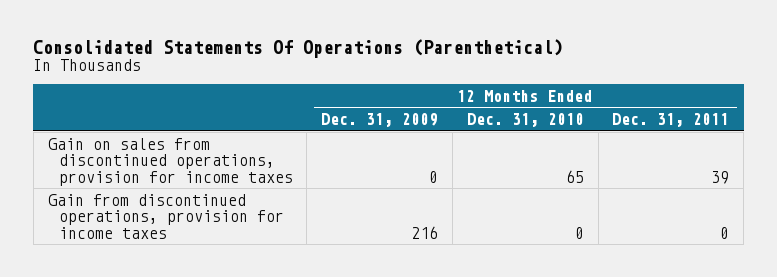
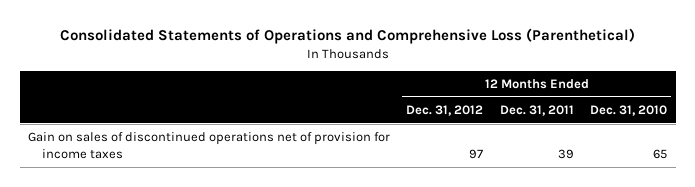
[33,38,564,58] Consolidated Statements Of Operations (Parenthetical) -> [59,28,635,45] Consolidated Statements of Operations and Comprehensive Loss (Parenthetical)
[321,113,439,128] Dec. 31, 2009 -> none
none -> [406,104,484,116] Dec. 31, 2012
[47,193,284,239] Gain from discontinued operations, provision for income taxes -> none
[47,137,293,186] Gain on sales from discontinued operations, provision for income taxes -> [28,132,391,159] Gain on sales of discontinued operations net of provision for income taxes

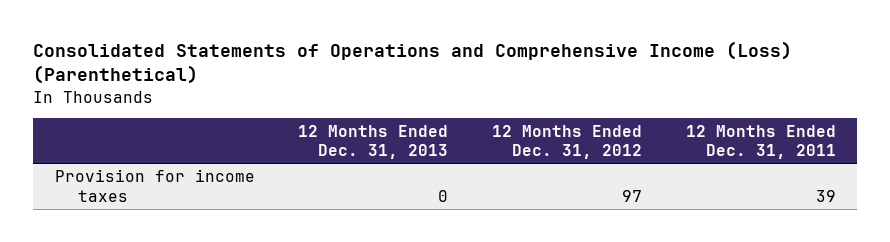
[59,28,635,45] Consolidated Statements of Operations and Comprehensive Loss (Parenthetical) -> [32,41,792,85] Consolidated Statements of Operations and Comprehensive Income (Loss) (Parenthetical)
[590,104,668,116] Dec. 31, 2010 -> none
none -> [298,124,449,160] 12 Months Ended Dec. 31, 2013
[28,132,391,159] Gain on sales of discontinued operations net of provision for income taxes -> [54,169,255,202] Provision for income taxes

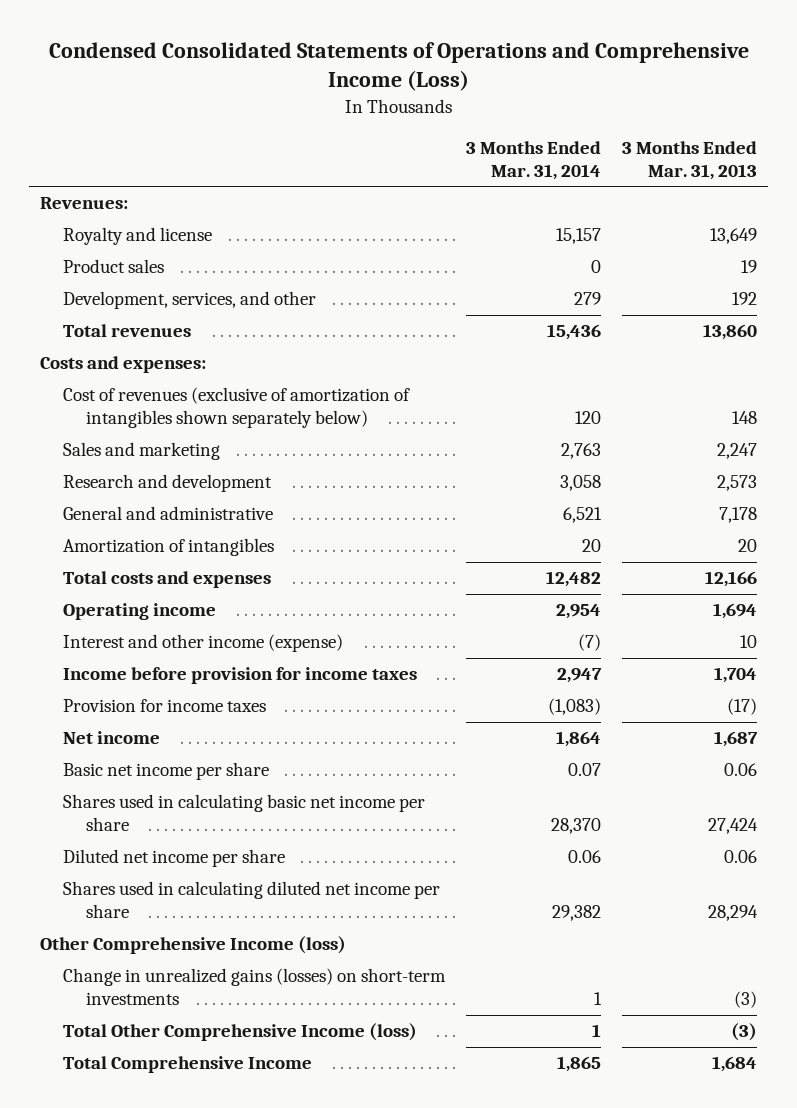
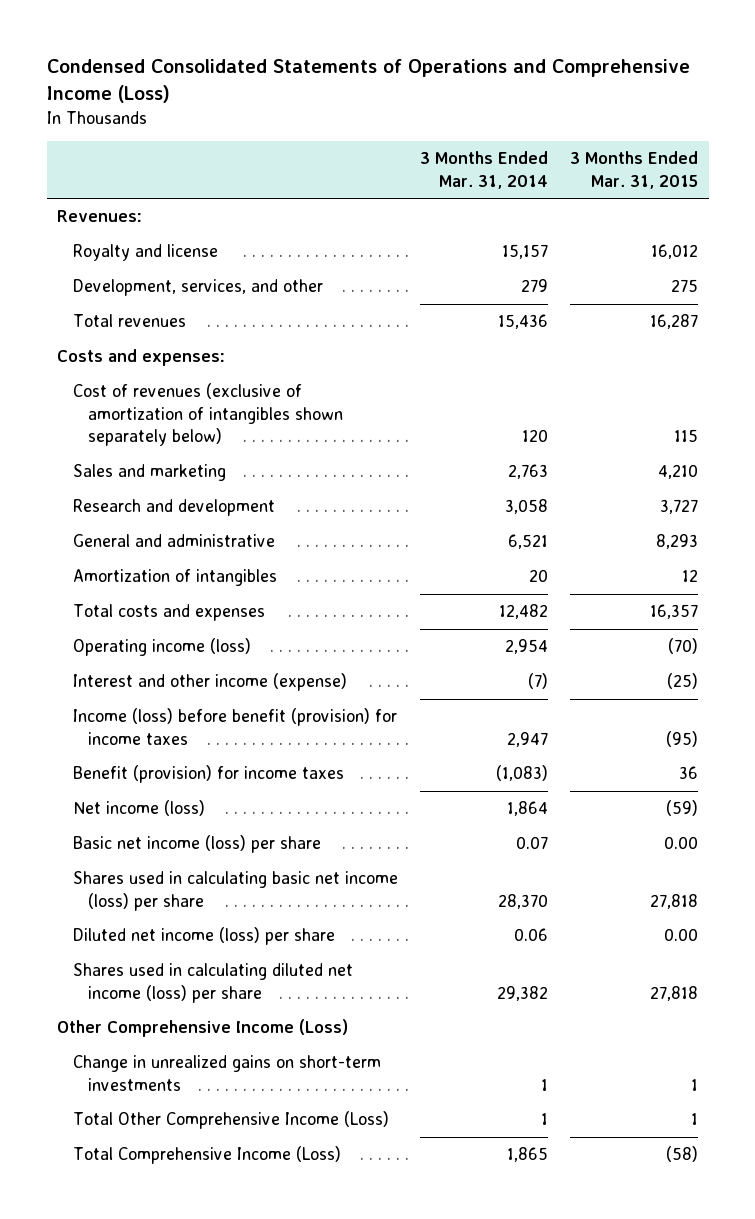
[622,140,758,180] 3 Months Ended Mar. 31, 2013 -> none
none -> [569,151,698,189] 3 Months Ended Mar. 31, 2015
[63,259,165,274] Product sales -> none
[63,603,217,621] Operating income -> [72,638,251,657] Operating income (loss)
[63,667,418,685] Income before provision for income taxes -> [72,708,397,745] Income (loss) before benefit (provision) for income taxes
[63,699,267,713] Provision for income taxes -> [72,765,344,784] Benefit (provision) for income taxes
[63,731,161,745] Net income -> [72,800,205,817] Net income (loss)
[63,762,270,781] Basic net income per share -> [72,835,321,854] Basic net income (loss) per share
[63,794,426,832] Shares used in calculating basic net income per share -> [72,871,398,911] Shares used in calculating basic net income (loss) per share
[63,849,286,868] Diluted net income per share -> [72,927,335,946] Diluted net income (loss) per share
[63,881,441,919] Shares used in calculating diluted net income per share -> [72,963,353,1003] Shares used in calculating diluted net income (loss) per share
[39,936,346,955] Other Comprehensive Income (loss) -> [57,1019,349,1038] Other Comprehensive Income (Loss)
[63,968,447,1006] Change in unrealized gains (losses) on short-term investments -> [72,1055,381,1091] Change in unrealized gains on short-term investments
[63,1023,418,1042] Total Other Comprehensive Income (loss) -> [72,1111,389,1130] Total Other Comprehensive Income (Loss)
[63,1056,313,1074] Total Comprehensive Income -> [72,1146,341,1165] Total Comprehensive Income (Loss)

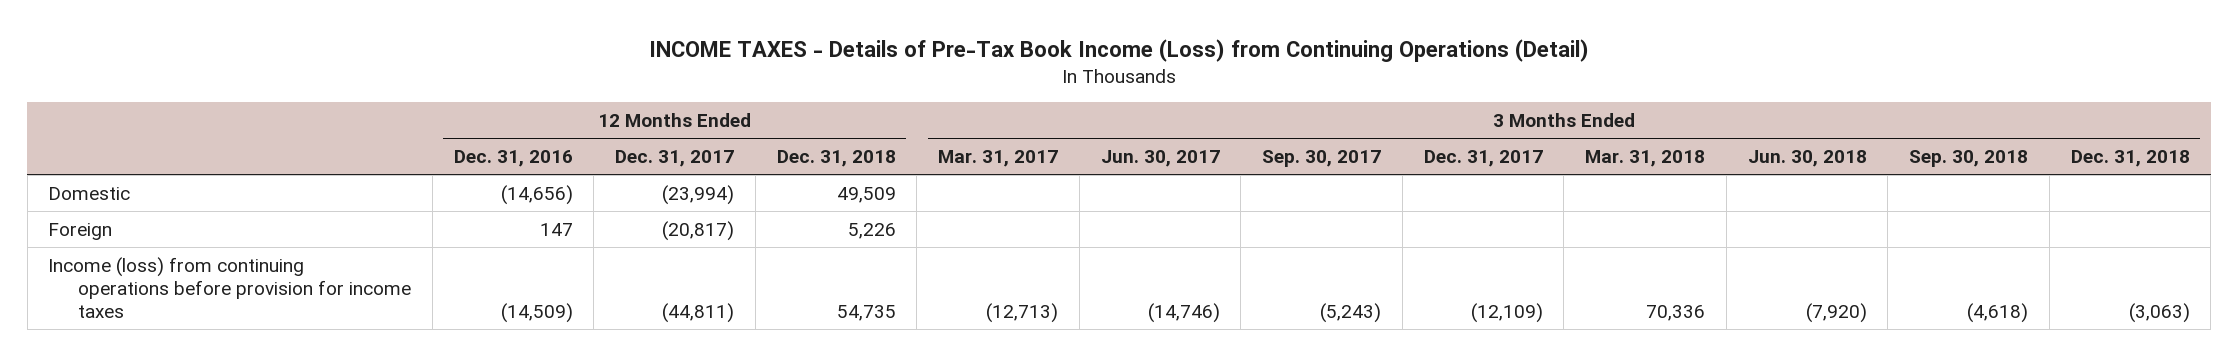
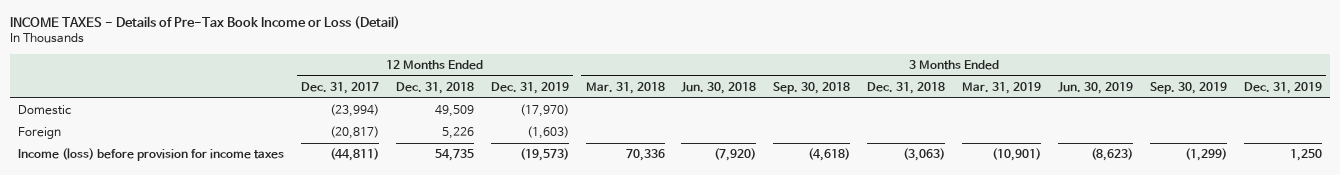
[648,38,1589,62] INCOME TAXES - Details of Pre-Tax Book Income (Loss) from Continuing Operations (Detail) -> [9,16,400,30] INCOME TAXES - Details of Pre-Tax Book Income or Loss (Detail)
[453,150,573,168] Dec. 31, 2016 -> none
[938,150,1059,168] Mar. 31, 2017 -> none
[1100,150,1220,168] Jun. 30, 2017 -> none
[1262,150,1382,168] Sep. 30, 2017 -> none
[1423,150,1543,168] Dec. 31, 2017 -> none
none -> [490,81,569,94] Dec. 31, 2019
none -> [962,81,1042,94] Mar. 31, 2019
none -> [1057,81,1133,94] Jun. 30, 2019
none -> [1149,81,1227,94] Sep. 30, 2019
none -> [1243,81,1322,94] Dec. 31, 2019
[48,256,412,318] Income (loss) from continuing operations before provision for income taxes -> [18,148,285,162] Income (loss) before provision for income taxes

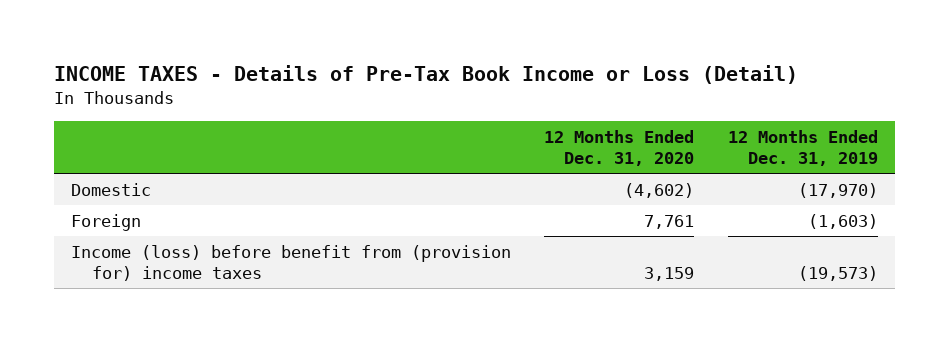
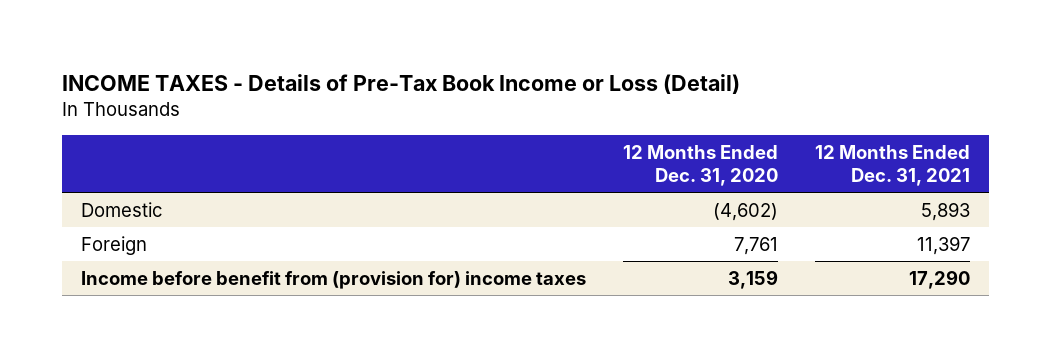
[727,129,878,166] 12 Months Ended Dec. 31, 2019 -> none
none -> [815,144,971,187] 12 Months Ended Dec. 31, 2021
[70,244,511,281] Income (loss) before benefit from (provision for) income taxes -> [80,270,586,289] Income before benefit from (provision for) income taxes

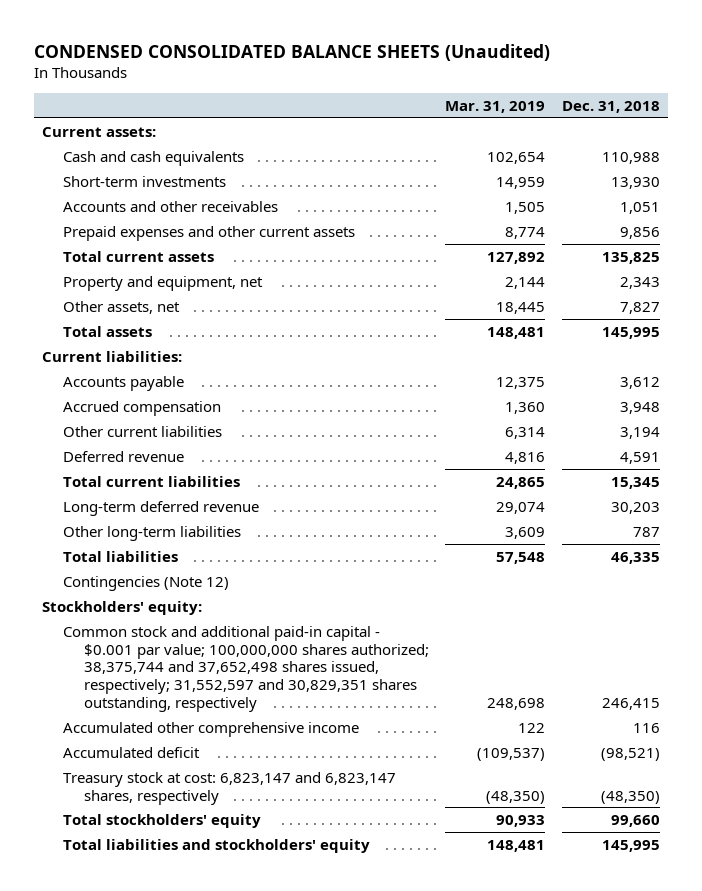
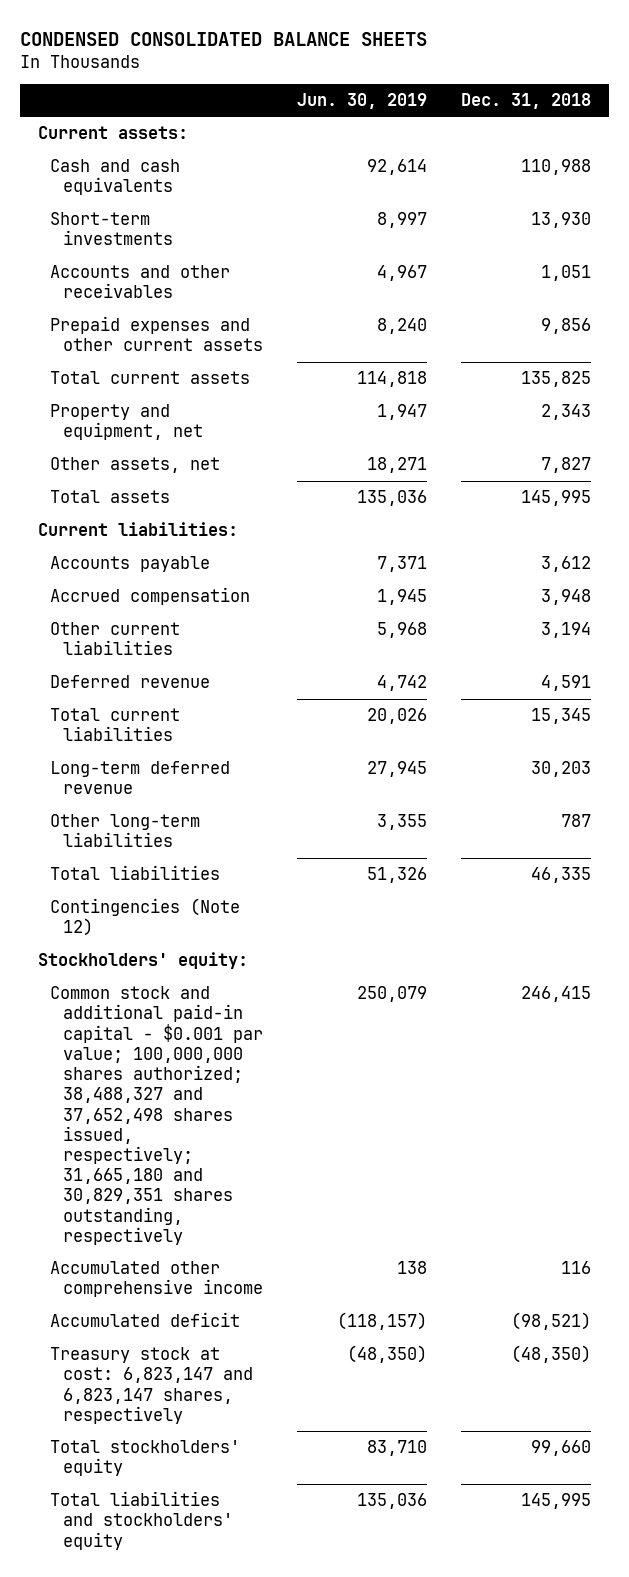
[34,43,551,61] CONDENSED CONSOLIDATED BALANCE SHEETS (Unaudited) -> [20,31,428,46] CONDENSED CONSOLIDATED BALANCE SHEETS
[445,100,546,113] Mar. 31, 2019 -> none
none -> [297,93,428,110] Jun. 30, 2019
[63,625,430,712] Common stock and additional paid-in capital - $0.001 par value; 100,000,000 shares authorized; 38,375,744 and 37,652,498 shares issued, respectively; 31,552,597 and 30,829,351 shares outstanding, respectively -> [50,986,263,1245] Common stock and additional paid-in capital - $0.001 par value; 100,000,000 shares authorized; 38,488,327 and 37,652,498 shares issued, respectively; 31,665,180 and 30,829,351 shares outstanding, respectively

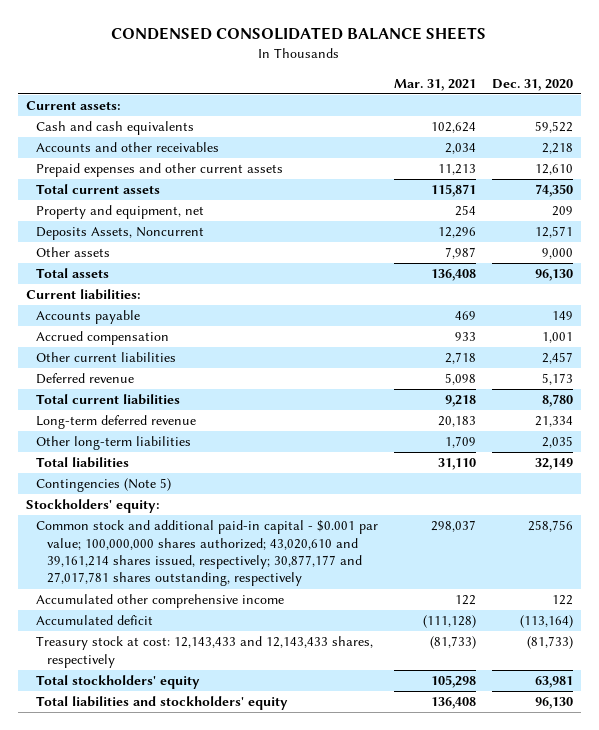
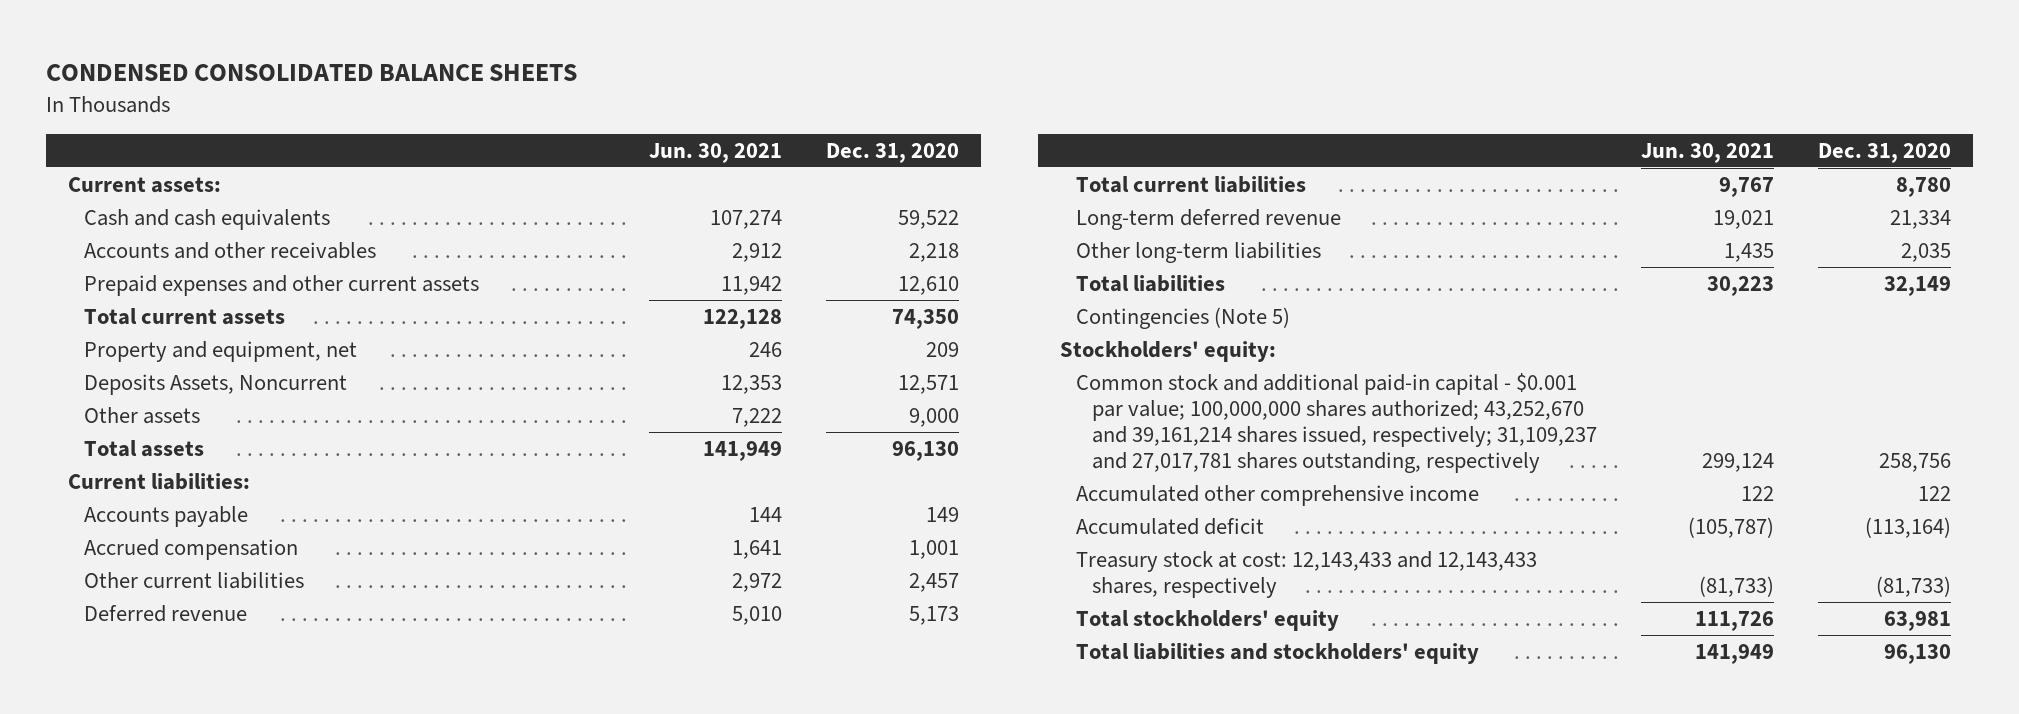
[394,78,477,91] Mar. 31, 2021 -> none
none -> [649,142,783,163] Jun. 30, 2021
[36,520,379,587] Common stock and additional paid-in capital - $0.001 par value; 100,000,000 shares authorized; 43,020,610 and 39,161,214 shares issued, respectively; 30,877,177 and 27,017,781 shares outstanding, respectively -> [1075,372,1597,474] Common stock and additional paid-in capital - $0.001 par value; 100,000,000 shares authorized; 43,252,670 and 39,161,214 shares issued, respectively; 31,109,237 and 27,017,781 shares outstanding, respectively

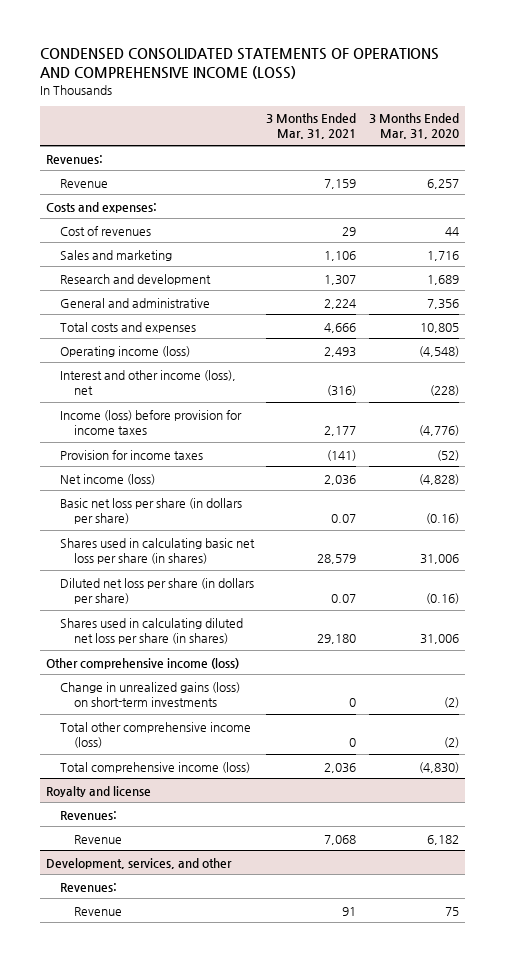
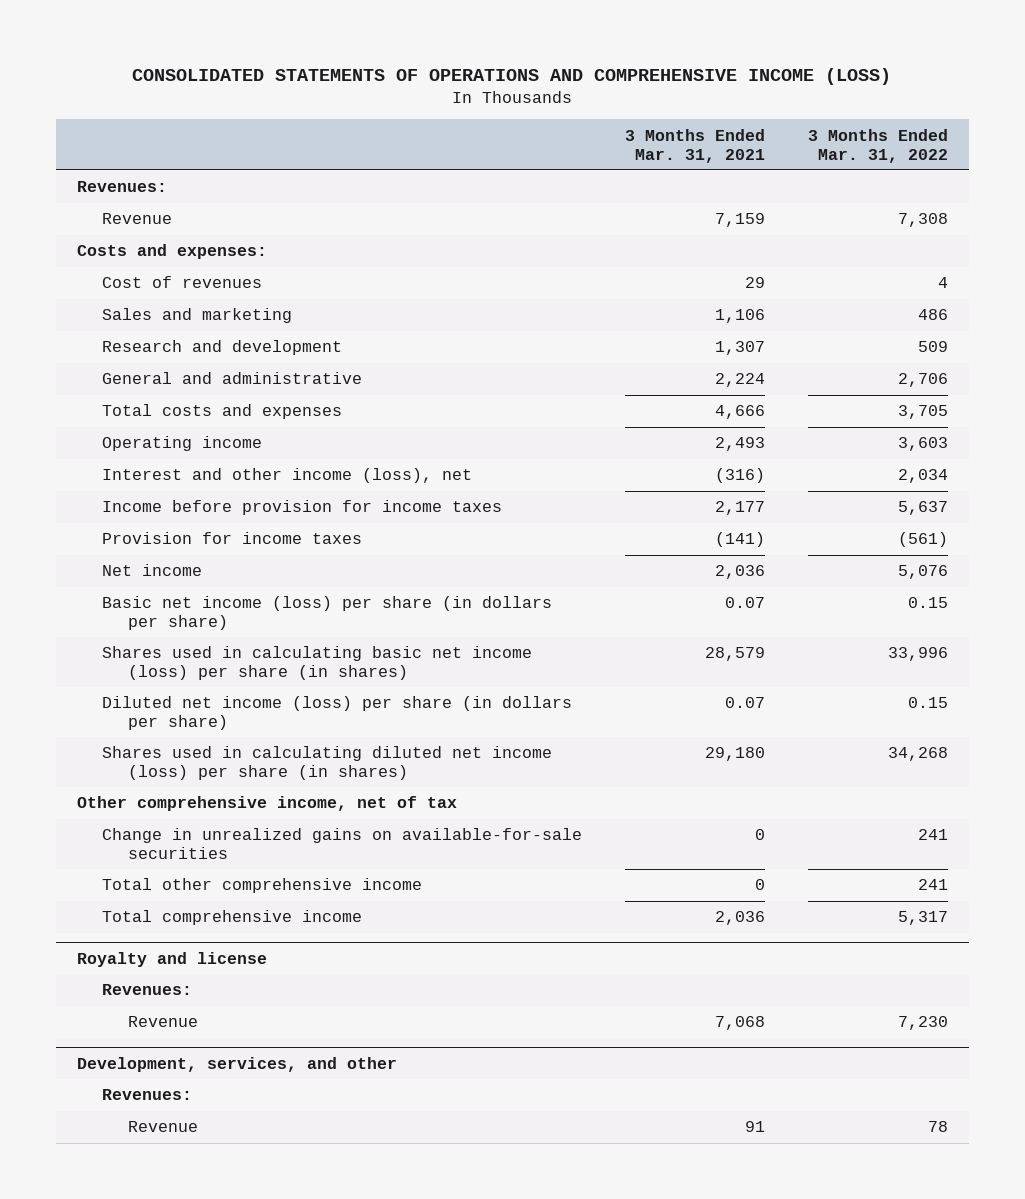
[39,48,439,80] CONDENSED CONSOLIDATED STATEMENTS OF OPERATIONS AND COMPREHENSIVE INCOME (LOSS) -> [132,68,892,86] CONSOLIDATED STATEMENTS OF OPERATIONS AND COMPREHENSIVE INCOME (LOSS)
[369,113,460,140] 3 Months Ended Mar. 31, 2020 -> none
none -> [807,128,948,163] 3 Months Ended Mar. 31, 2022
[59,345,190,357] Operating income (loss) -> [102,436,263,452] Operating income
[59,409,242,435] Income (loss) before provision for income taxes -> [102,500,503,516] Income before provision for income taxes
[59,473,155,485] Net income (loss) -> [102,564,203,577] Net income
[59,497,242,524] Basic net loss per share (in dollars per share) -> [102,596,553,631] Basic net income (loss) per share (in dollars per share)
[59,537,255,564] Shares used in calculating basic net loss per share (in shares) -> [102,646,533,681] Shares used in calculating basic net income (loss) per share (in shares)
[59,577,254,604] Diluted net loss per share (in dollars per share) -> [102,696,573,731] Diluted net income (loss) per share (in dollars per share)
[59,617,243,644] Shares used in calculating diluted net loss per share (in shares) -> [102,746,553,781] Shares used in calculating diluted net income (loss) per share (in shares)
[45,657,239,669] Other comprehensive income (loss) -> [77,796,458,812] Other comprehensive income, net of tax
[59,681,240,707] Change in unrealized gains (loss) on short-term investments -> [102,828,583,860] Change in unrealized gains on available-for-sale securities
[59,721,251,748] Total other comprehensive income (loss) -> [102,878,423,894] Total other comprehensive income
[59,761,250,773] Total comprehensive income (loss) -> [102,910,363,926] Total comprehensive income

